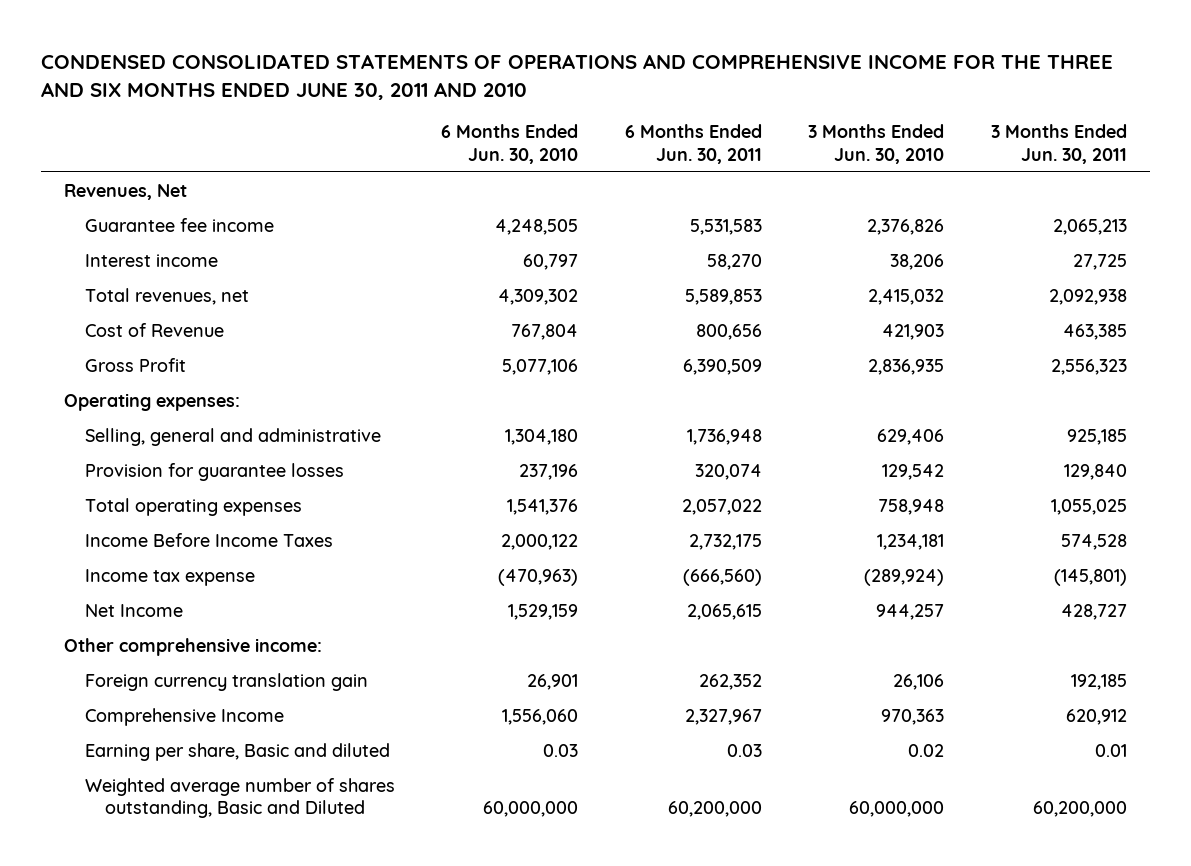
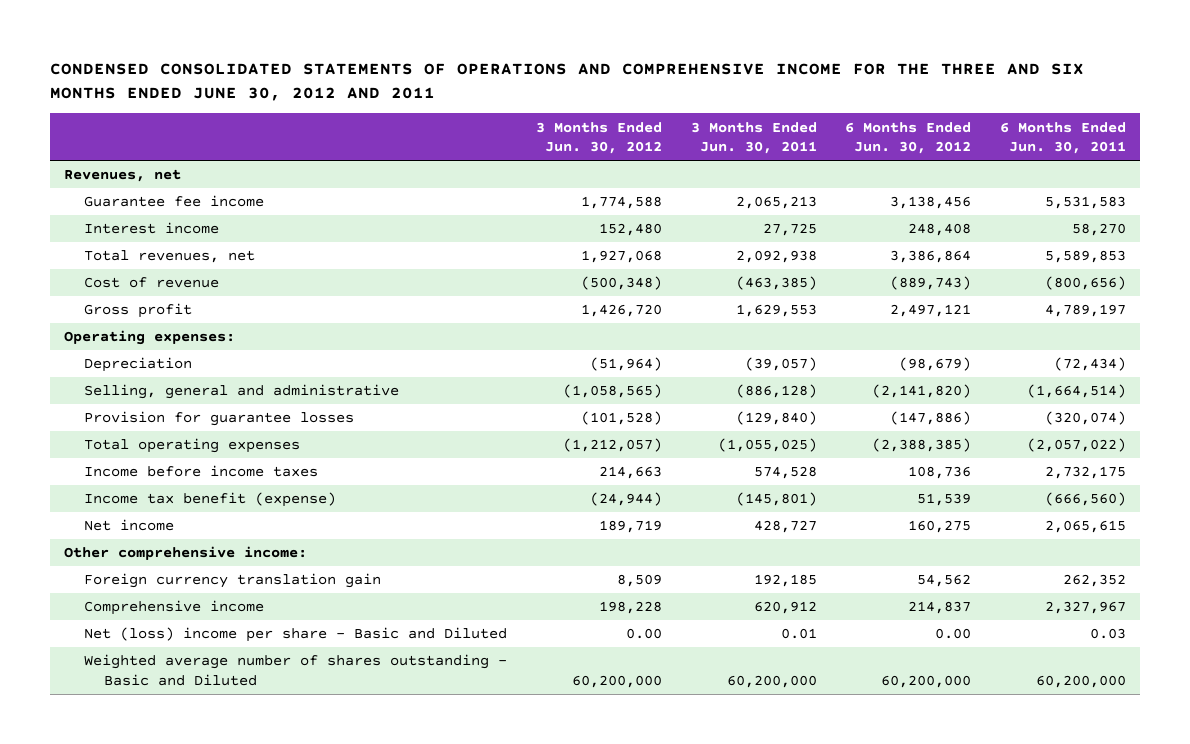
[40,53,1113,100] CONDENSED CONSOLIDATED STATEMENTS OF OPERATIONS AND COMPREHENSIVE INCOME FOR THE THREE AND SIX MONTHS ENDED JUNE 30, 2011 AND 2010 -> [50,63,1085,102] CONDENSED CONSOLIDATED STATEMENTS OF OPERATIONS AND COMPREHENSIVE INCOME FOR THE THREE AND SIX MONTHS ENDED JUNE 30, 2012 AND 2011
[441,124,579,164] 6 Months Ended Jun. 30, 2010 -> none
[808,124,945,164] 3 Months Ended Jun. 30, 2010 -> none
none -> [535,121,662,155] 3 Months Ended Jun. 30, 2012
none -> [845,121,972,155] 6 Months Ended Jun. 30, 2012
[64,183,188,200] Revenues, Net -> [64,169,182,183] Revenues, net
[84,322,224,337] Cost of Revenue -> [84,277,220,289] Cost of revenue
[695,323,762,340] 800,656 -> [1044,276,1126,291] (800,656)
[1062,323,1127,340] 463,385 -> [735,276,817,291] (463,385)
[84,357,186,372] Gross Profit -> [84,303,193,319] Gross profit
[682,358,762,375] 6,390,509 -> [1044,304,1126,318] 4,789,197
[1050,358,1127,375] 2,556,323 -> [735,304,817,318] 1,629,553
none -> [84,357,193,373] Depreciation
[686,428,762,445] 1,736,948 -> [1026,384,1126,399] (1,664,514)
[1066,428,1127,445] 925,185 -> [735,384,817,399] (886,128)
[694,463,762,480] 320,074 -> [1044,411,1126,426] (320,074)
[1063,463,1127,480] 129,840 -> [735,411,817,426] (129,840)
[681,498,762,515] 2,057,022 -> [1026,438,1126,453] (2,057,022)
[1050,498,1127,515] 1,055,025 -> [717,438,817,453] (1,055,025)
[84,532,333,547] Income Before Income Taxes -> [84,465,319,478] Income before income taxes
[84,568,255,586] Income tax expense -> [84,492,337,508] Income tax benefit (expense)
[84,603,183,617] Net Income -> [84,519,175,532] Net income
[84,707,284,726] Comprehensive Income -> [84,600,265,616] Comprehensive income
[84,742,390,761] Earning per share, Basic and diluted -> [84,627,508,643] Net (loss) income per share - Basic and Diluted
[84,777,395,819] Weighted average number of shares outstanding, Basic and Diluted -> [84,654,508,686] Weighted average number of shares outstanding - Basic and Diluted

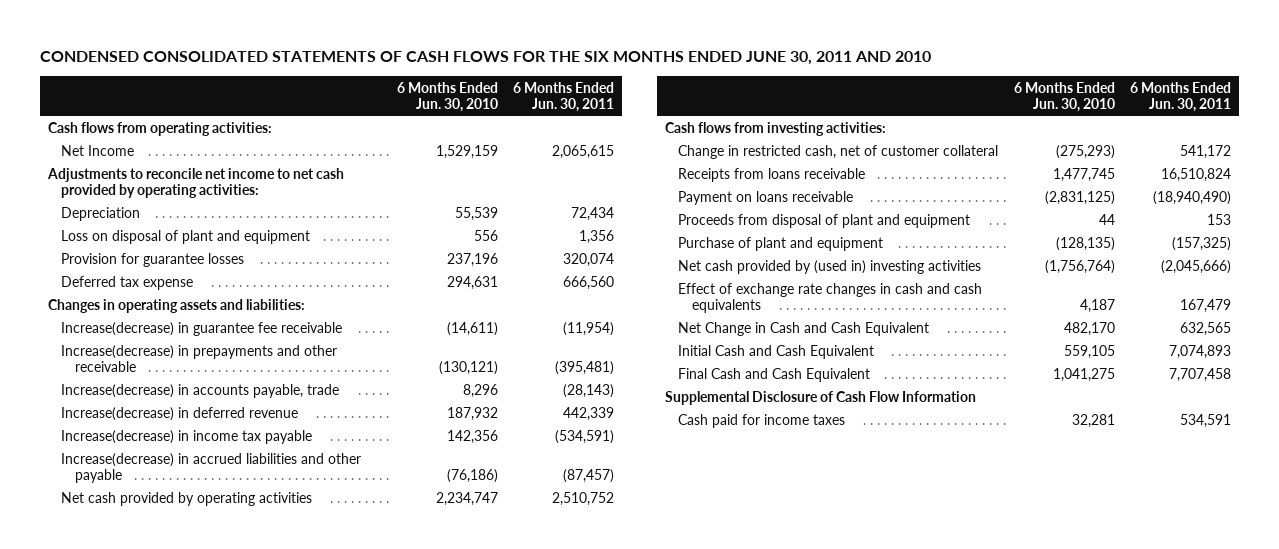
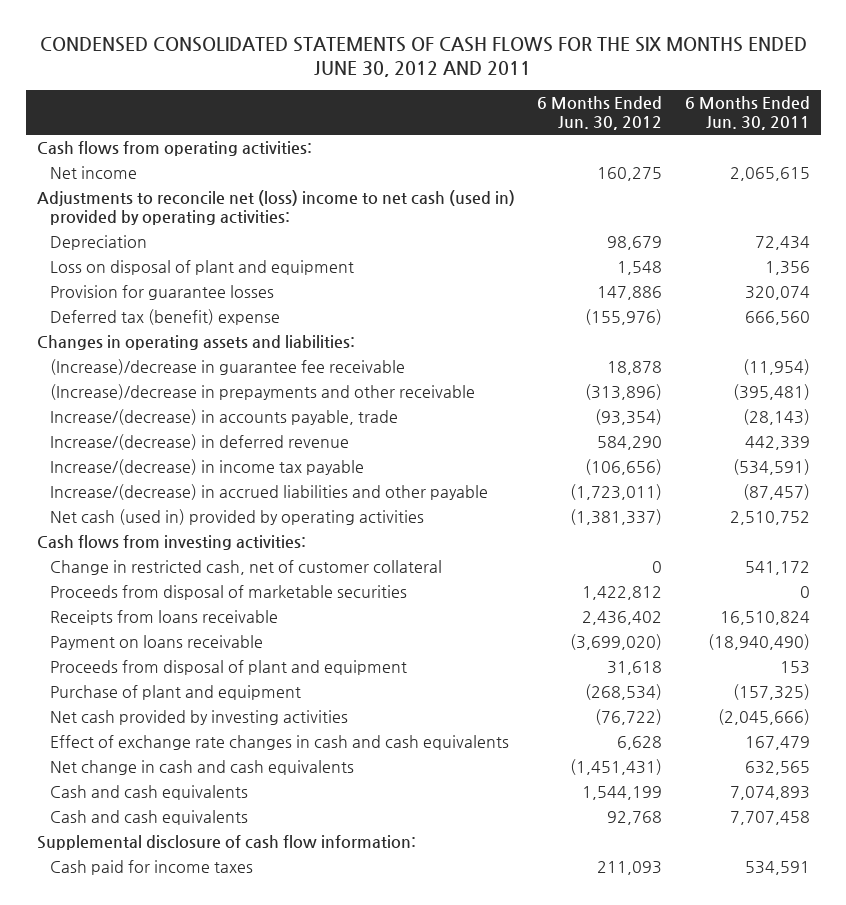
[40,50,932,65] CONDENSED CONSOLIDATED STATEMENTS OF CASH FLOWS FOR THE SIX MONTHS ENDED JUNE 30, 2011 AND 2010 -> [40,36,808,78] CONDENSED CONSOLIDATED STATEMENTS OF CASH FLOWS FOR THE SIX MONTHS ENDED JUNE 30, 2012 AND 2011
[396,81,498,112] 6 Months Ended Jun. 30, 2010 -> none
none -> [537,95,663,131] 6 Months Ended Jun. 30, 2012
[61,144,135,156] Net Income -> [49,165,137,179] Net income
[46,167,344,198] Adjustments to reconcile net income to net cash provided by operating activities: -> [36,189,515,226] Adjustments to reconcile net (loss) income to net cash (used in) provided by operating activities:
[61,275,194,290] Deferred tax expense -> [49,308,280,325] Deferred tax (benefit) expense
[61,321,343,336] Increase(decrease) in guarantee fee receivable -> [49,358,405,375] (Increase)/decrease in guarantee fee receivable
[61,344,338,372] Increase(decrease) in prepayments and other receivable -> [49,383,475,400] (Increase)/decrease in prepayments and other receivable
[61,383,340,398] Increase(decrease) in accounts payable, trade -> [49,408,398,425] Increase/(decrease) in accounts payable, trade
[61,406,299,421] Increase(decrease) in deferred revenue -> [49,433,349,450] Increase/(decrease) in deferred revenue
[61,429,313,444] Increase(decrease) in income tax payable -> [49,458,364,475] Increase/(decrease) in income tax payable
[61,452,362,483] Increase(decrease) in accrued liabilities and other payable -> [49,483,488,500] Increase/(decrease) in accrued liabilities and other payable
[61,491,313,506] Net cash provided by operating activities -> [49,508,424,525] Net cash (used in) provided by operating activities
none -> [49,584,407,600] Proceeds from disposal of marketable securities
[678,259,982,274] Net cash provided by (used in) investing activities -> [49,709,348,725] Net cash provided by investing activities
[678,321,930,336] Net Change in Cash and Cash Equivalent -> [49,759,354,775] Net change in cash and cash equivalents
[678,344,875,359] Initial Cash and Cash Equivalent -> [49,784,248,800] Cash and cash equivalents
[678,367,871,382] Final Cash and Cash Equivalent -> [49,809,248,825] Cash and cash equivalents
[664,390,976,405] Supplemental Disclosure of Cash Flow Information -> [36,834,416,850] Supplemental disclosure of cash flow information:

